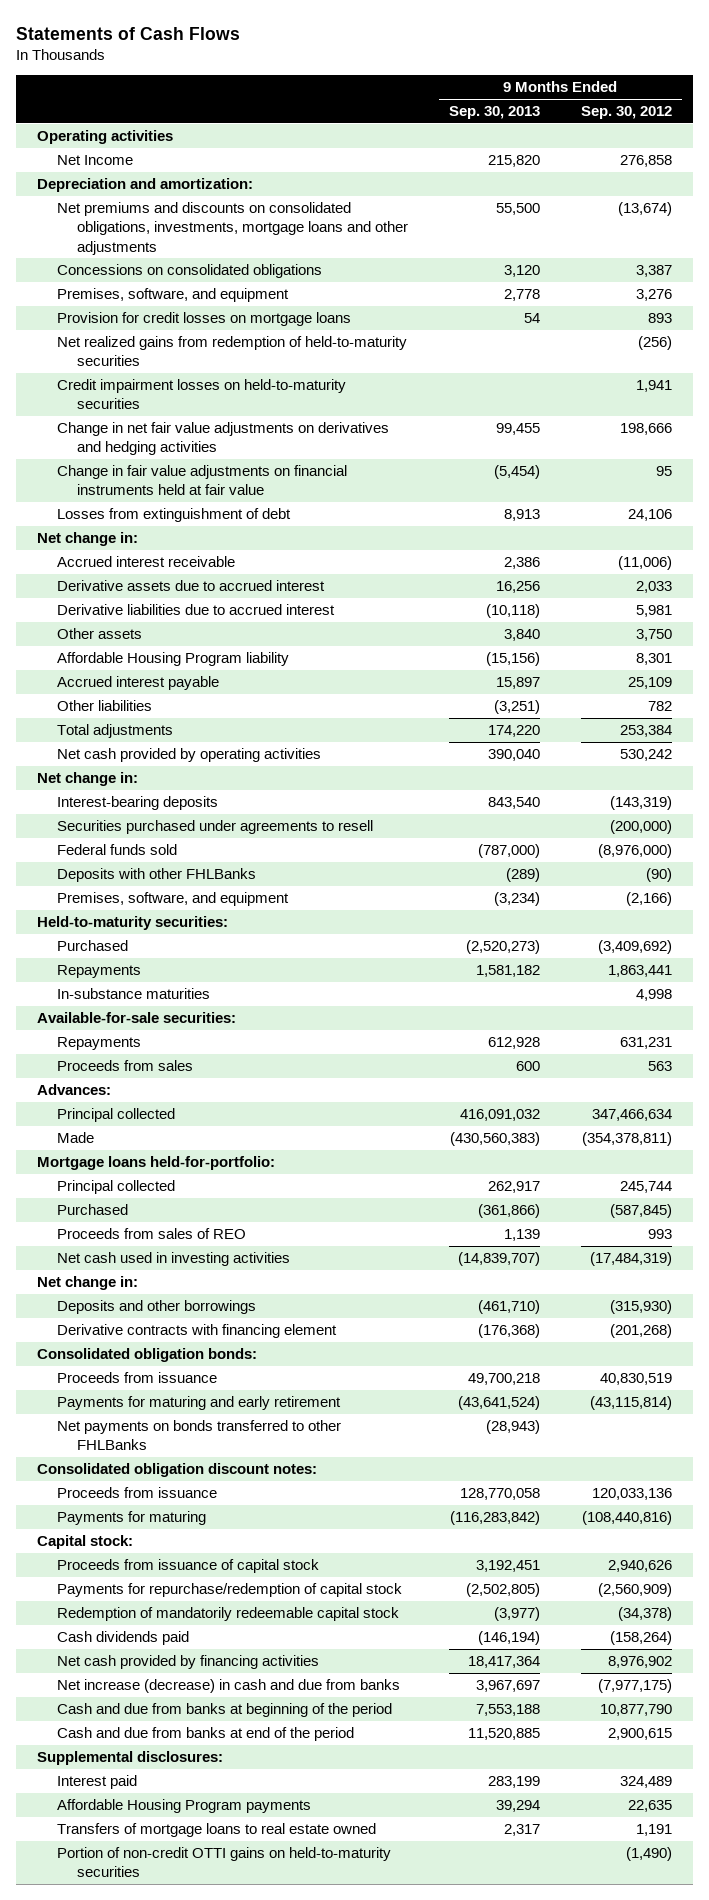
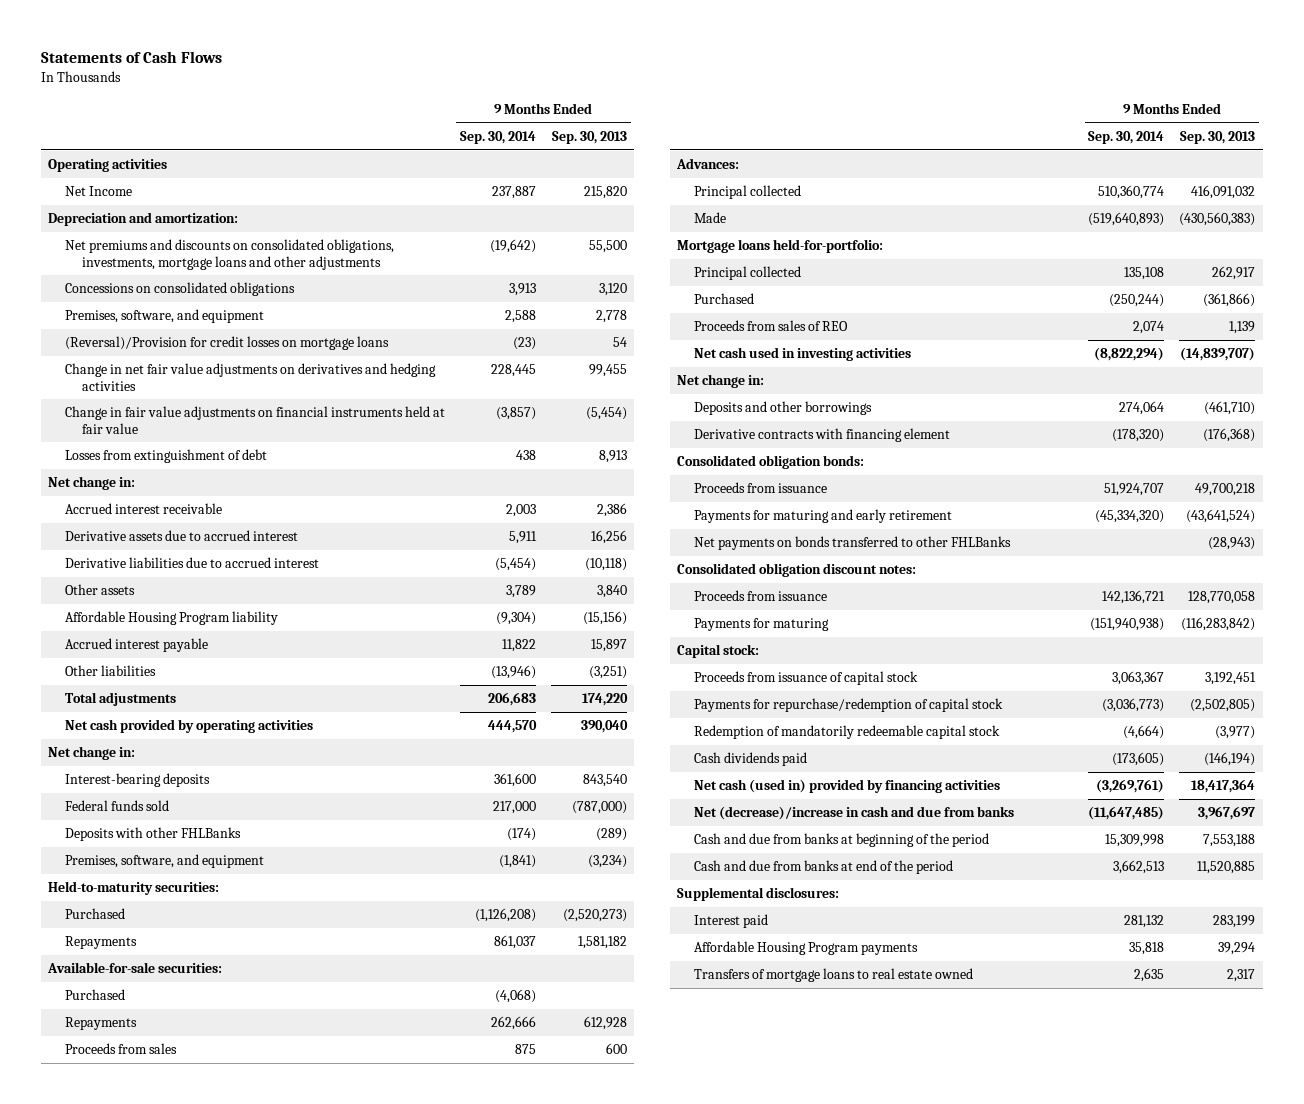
[581,106,673,120] Sep. 30, 2012 -> none
none -> [459,131,536,145] Sep. 30, 2014
[56,336,407,367] Net realized gains from redemption of held-to-maturity securities -> none
[56,379,346,410] Credit impairment losses on held-to-maturity securities -> none
[56,312,351,327] Provision for credit losses on mortgage loans -> [65,336,390,351] (Reversal)/Provision for credit losses on mortgage loans
[56,820,373,835] Securities purchased under agreements to resell -> none
[56,988,210,1000] In-substance maturities -> none
none -> [65,989,126,1001] Purchased
[56,1655,319,1670] Net cash provided by financing activities -> [693,779,1000,794] Net cash (used in) provided by financing activities
[56,1679,400,1694] Net increase (decrease) in cash and due from banks -> [693,806,1014,821] Net (decrease)/increase in cash and due from banks
[56,1847,391,1878] Portion of non-credit OTTI gains on held-to-maturity securities -> none

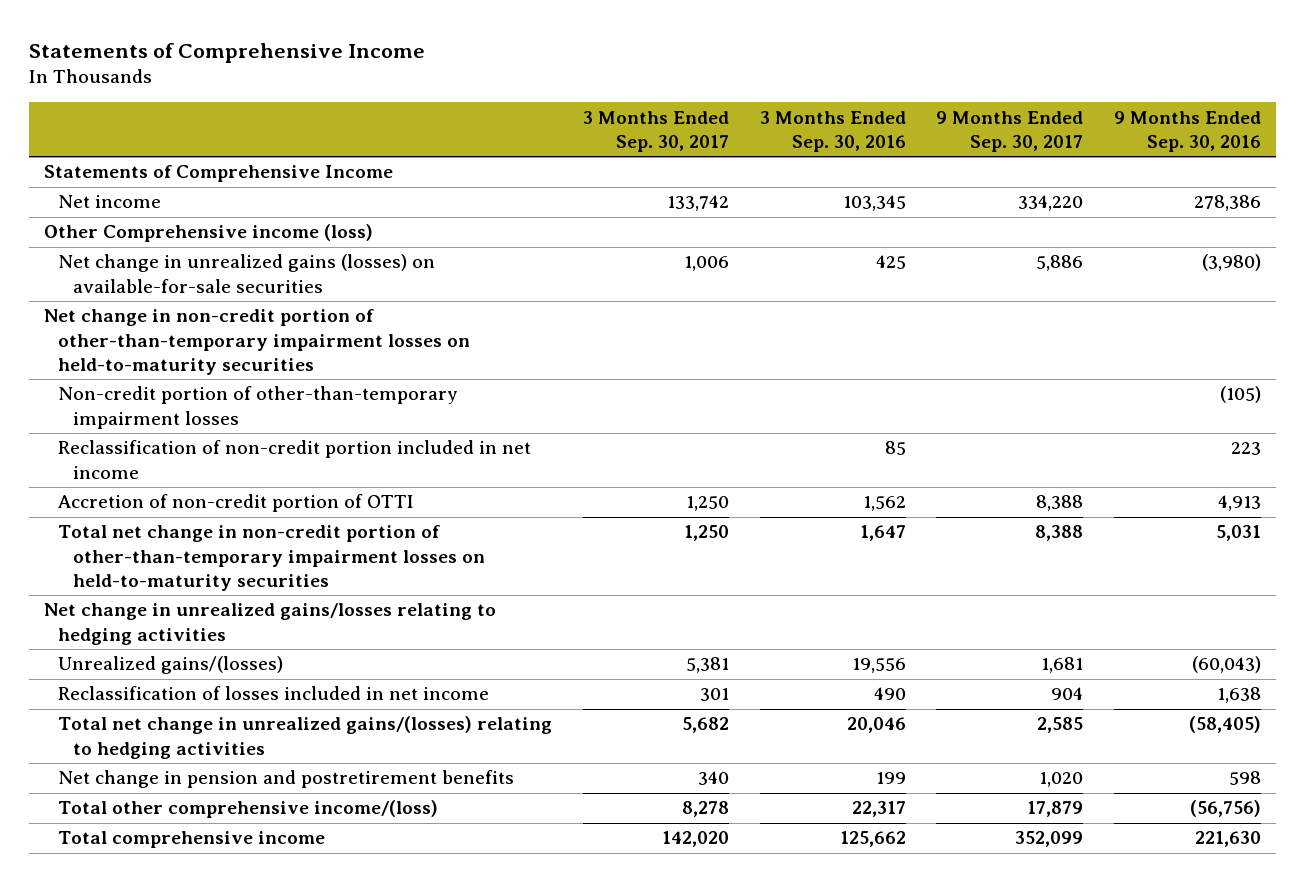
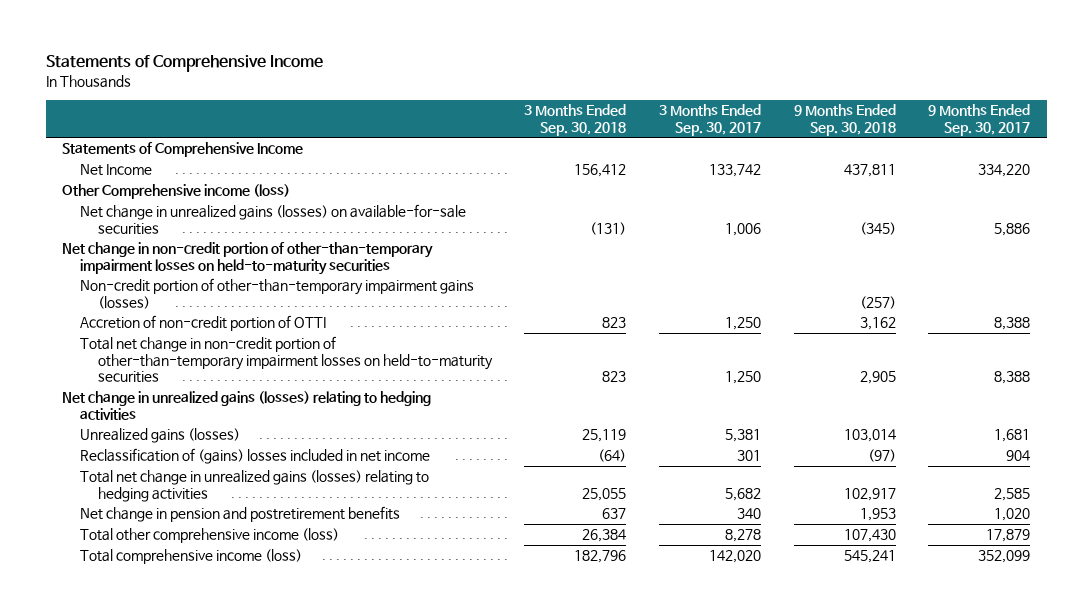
[759,110,906,152] 3 Months Ended Sep. 30, 2016 -> none
[1113,110,1261,152] 9 Months Ended Sep. 30, 2016 -> none
none -> [524,104,627,136] 3 Months Ended Sep. 30, 2018
none -> [793,104,896,136] 9 Months Ended Sep. 30, 2018
[58,195,162,209] Net income -> [79,164,152,177] Net Income
[58,440,532,479] Reclassification of non-credit portion included in net income -> none
[58,386,459,429] Non-credit portion of other-than-temporary impairment losses -> [79,278,474,309] Non-credit portion of other-than-temporary impairment gains (losses)
[44,603,497,645] Net change in unrealized gains/losses relating to hedging activities -> [61,391,431,420] Net change in unrealized gains (losses) relating to hedging activities
[58,656,284,675] Unrealized gains/(losses) -> [79,428,240,444] Unrealized gains (losses)
[58,686,490,701] Reclassification of losses included in net income -> [79,448,430,465] Reclassification of (gains) losses included in net income
[58,716,553,759] Total net change in unrealized gains/(losses) relating to hedging activities -> [79,470,429,502] Total net change in unrealized gains (losses) relating to hedging activities
[58,800,439,819] Total other comprehensive income/(loss) -> [79,528,339,544] Total other comprehensive income (loss)
[58,831,326,849] Total comprehensive income -> [79,549,302,565] Total comprehensive income (loss)

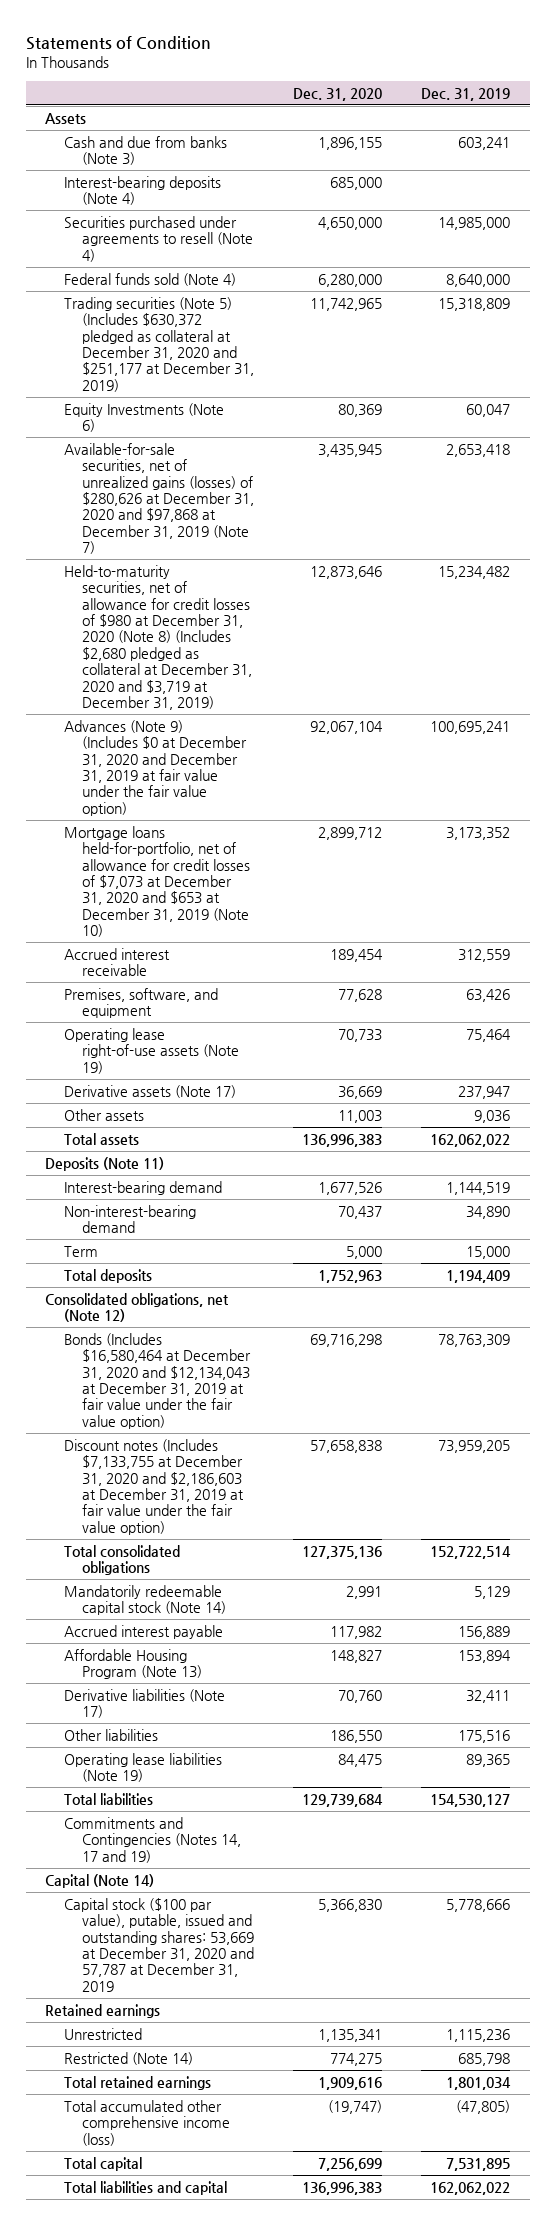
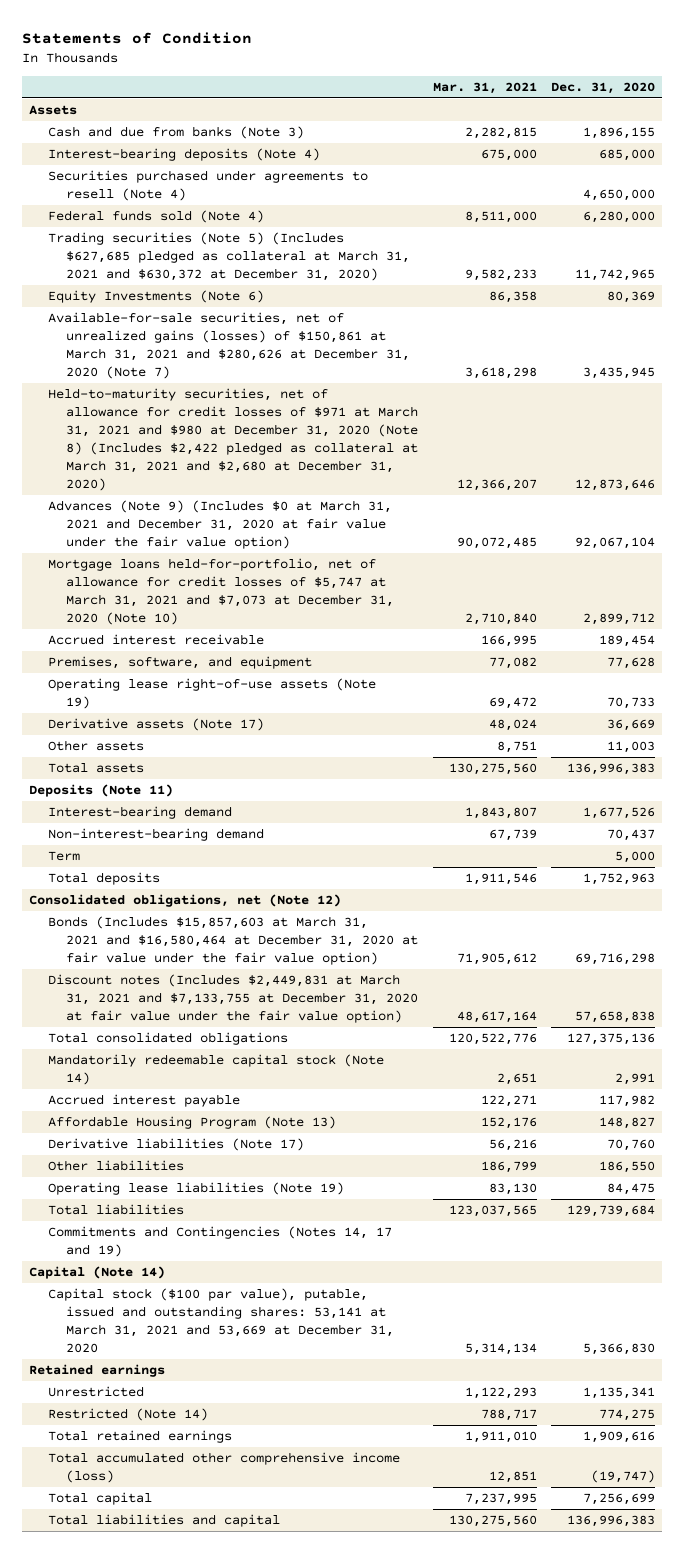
[421,87,511,101] Dec. 31, 2019 -> none
none -> [432,81,537,94] Mar. 31, 2021
[63,296,255,392] Trading securities (Note 5) (Includes $630,372 pledged as collateral at December 31, 2020 and $251,177 at December 31, 2019) -> [47,232,411,282] Trading securities (Note 5) (Includes $627,685 pledged as collateral at March 31, 2021 and $630,372 at December 31, 2020)
[63,442,255,555] Available-for-sale securities, net of unrealized gains (losses) of $280,626 at December 31, 2020 and $97,868 at December 31, 2019 (Note 7) -> [47,312,411,379] Available-for-sale securities, net of unrealized gains (losses) of $150,861 at March 31, 2021 and $280,626 at December 31, 2020 (Note 7)
[63,564,253,711] Held-to-maturity securities, net of allowance for credit losses of $980 at December 31, 2020 (Note 8) (Includes $2,680 pledged as collateral at December 31, 2020 and $3,719 at December 31, 2019) -> [47,388,419,491] Held-to-maturity securities, net of allowance for credit losses of $971 at March 31, 2021 and $980 at December 31, 2020 (Note 8) (Includes $2,422 pledged as collateral at March 31, 2021 and $2,680 at December 31, 2020)
[63,719,248,816] Advances (Note 9) (Includes $0 at December 31, 2020 and December 31, 2019 at fair value under the fair value option) -> [47,500,392,550] Advances (Note 9) (Includes $0 at March 31, 2021 and December 31, 2020 at fair value under the fair value option)
[63,825,251,938] Mortgage loans held-for-portfolio, net of allowance for credit losses of $7,073 at December 31, 2020 and $653 at December 31, 2019 (Note 10) -> [47,558,395,625] Mortgage loans held-for-portfolio, net of allowance for credit losses of $5,747 at March 31, 2021 and $7,073 at December 31, 2020 (Note 10)
[63,1332,252,1429] Bonds (Includes $16,580,464 at December 31, 2020 and $12,134,043 at December 31, 2019 at fair value under the fair value option) -> [47,916,419,966] Bonds (Includes $15,857,603 at March 31, 2021 and $16,580,464 at December 31, 2020 at fair value under the fair value option)
[63,1438,245,1535] Discount notes (Includes $7,133,755 at December 31, 2020 and $2,186,603 at December 31, 2019 at fair value under the fair value option) -> [47,974,419,1024] Discount notes (Includes $2,449,831 at March 31, 2021 and $7,133,755 at December 31, 2020 at fair value under the fair value option)
[63,1897,255,1992] Capital stock ($100 par value), putable, issued and outstanding shares: 53,669 at December 31, 2020 and 57,787 at December 31, 2019 -> [47,1288,395,1353] Capital stock ($100 par value), putable, issued and outstanding shares: 53,141 at March 31, 2021 and 53,669 at December 31, 2020

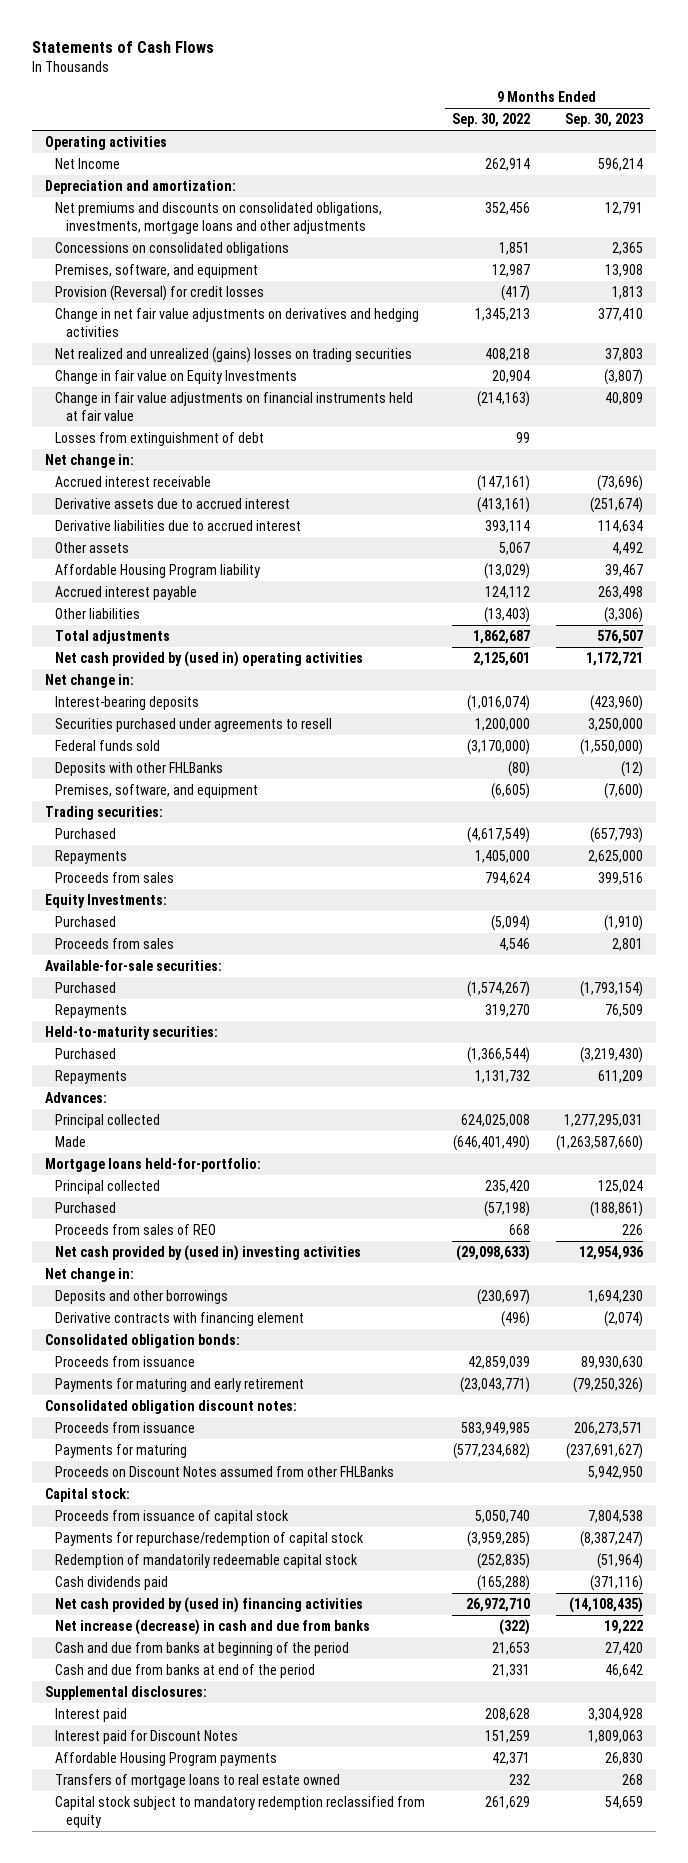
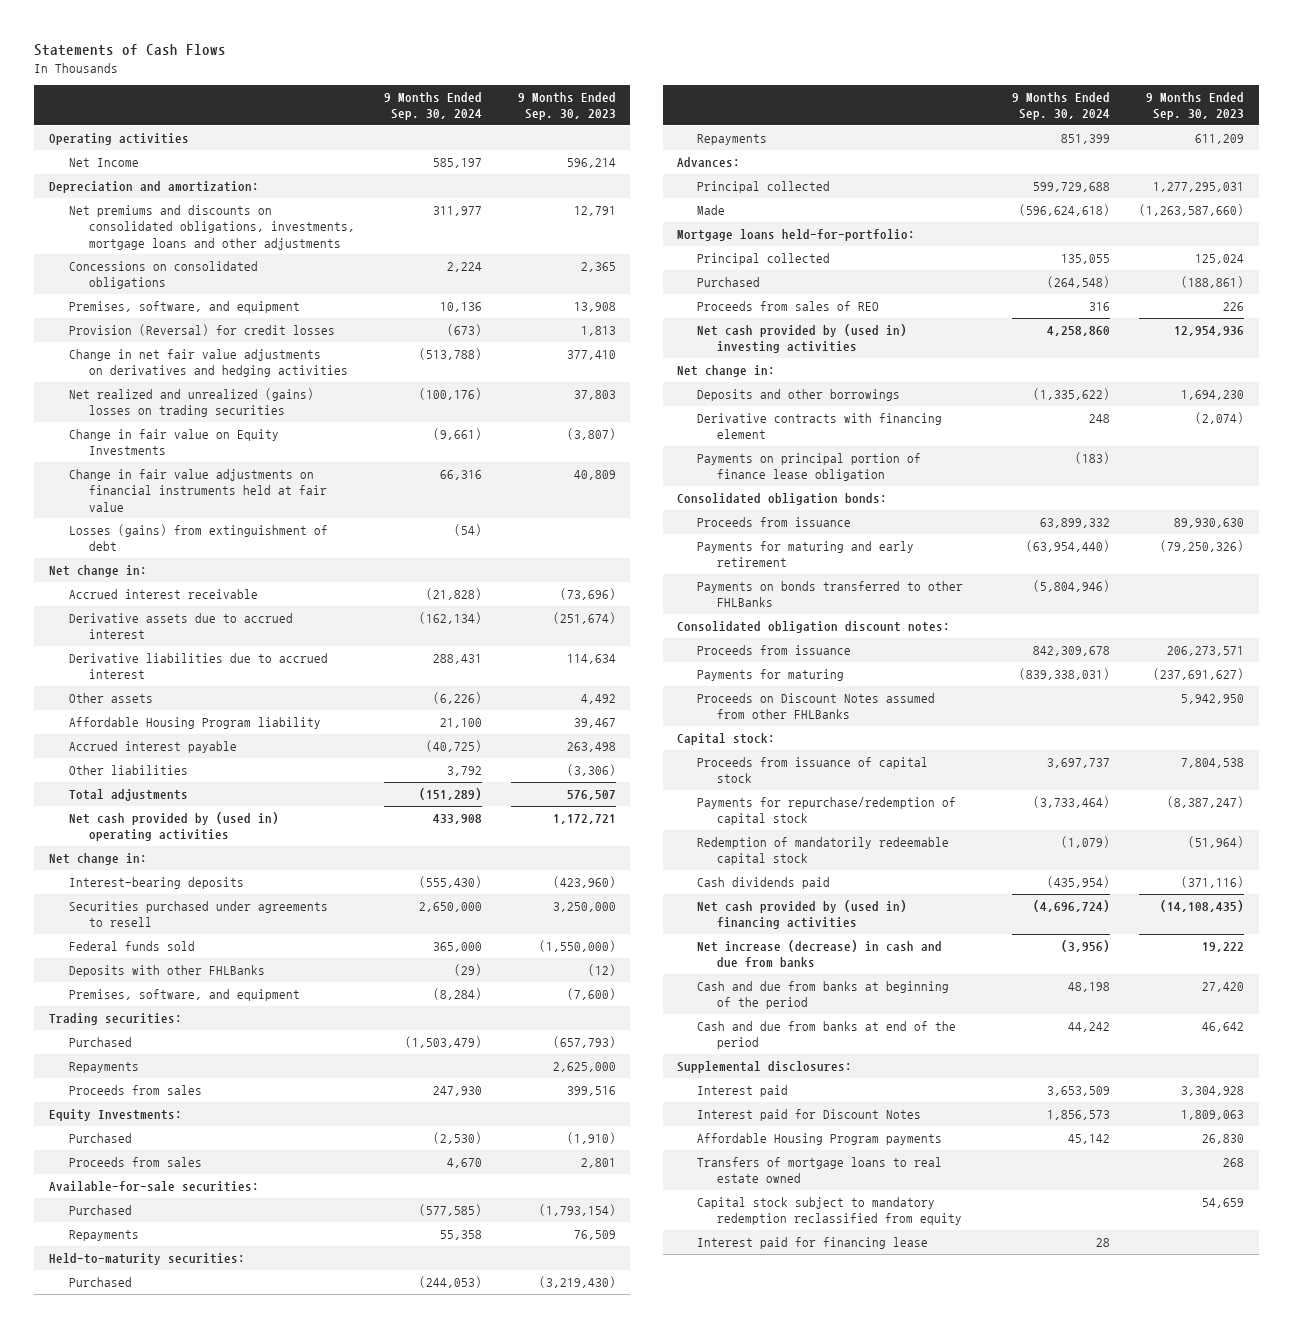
[451,113,530,128] Sep. 30, 2022 -> none
none -> [383,91,482,121] 9 Months Ended Sep. 30, 2024
[55,432,265,447] Losses from extinguishment of debt -> [68,523,328,552] Losses (gains) from extinguishment of debt
none -> [697,452,922,482] Payments on principal portion of finance lease obligation
none -> [697,580,964,608] Payments on bonds transferred to other FHLBanks
none -> [697,1236,929,1249] Interest paid for financing lease

